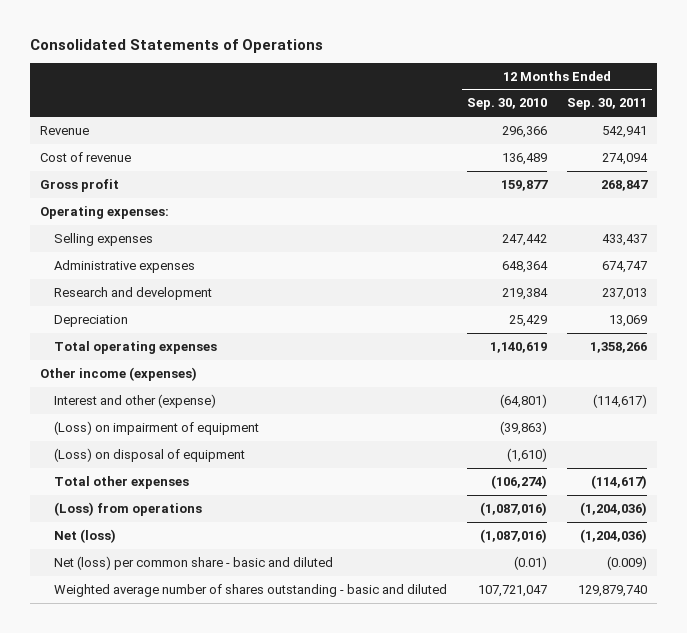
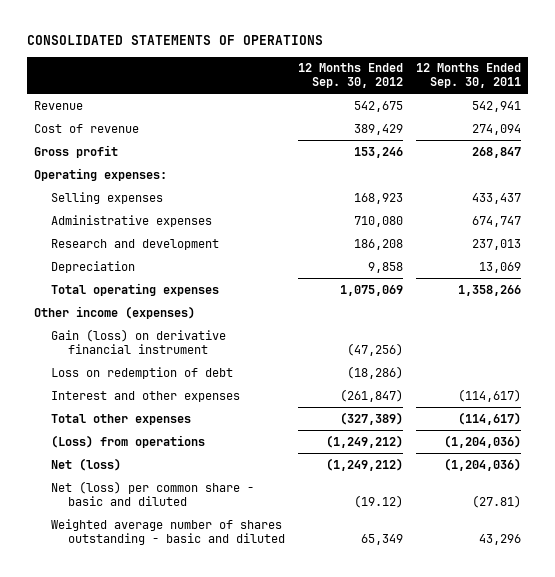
[29,38,323,53] Consolidated Statements of Operations -> [27,35,324,46] CONSOLIDATED STATEMENTS OF OPERATIONS
[467,98,548,111] Sep. 30, 2010 -> none
none -> [298,63,404,89] 12 Months Ended Sep. 30, 2012
[54,420,260,435] (Loss) on impairment of equipment -> none
[54,447,246,462] (Loss) on disposal of equipment -> none
none -> [50,328,226,354] Gain (loss) on derivative financial instrument
none -> [50,366,233,379] Loss on redemption of debt
[54,393,217,408] Interest and other (expense) -> [50,390,240,402] Interest and other expenses
[607,555,648,570] (0.009) -> [472,494,522,508] (27.81)
[578,584,648,597] 129,879,740 -> [479,533,522,545] 43,296

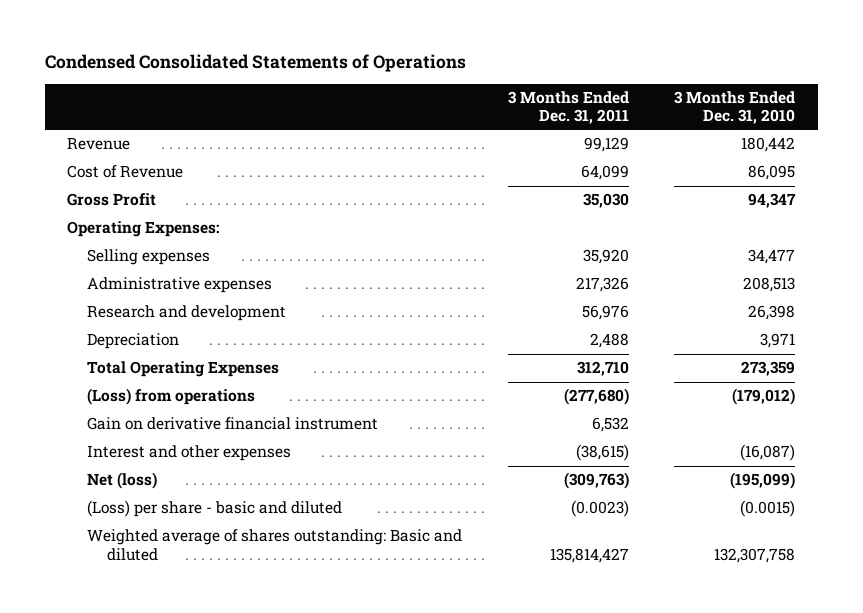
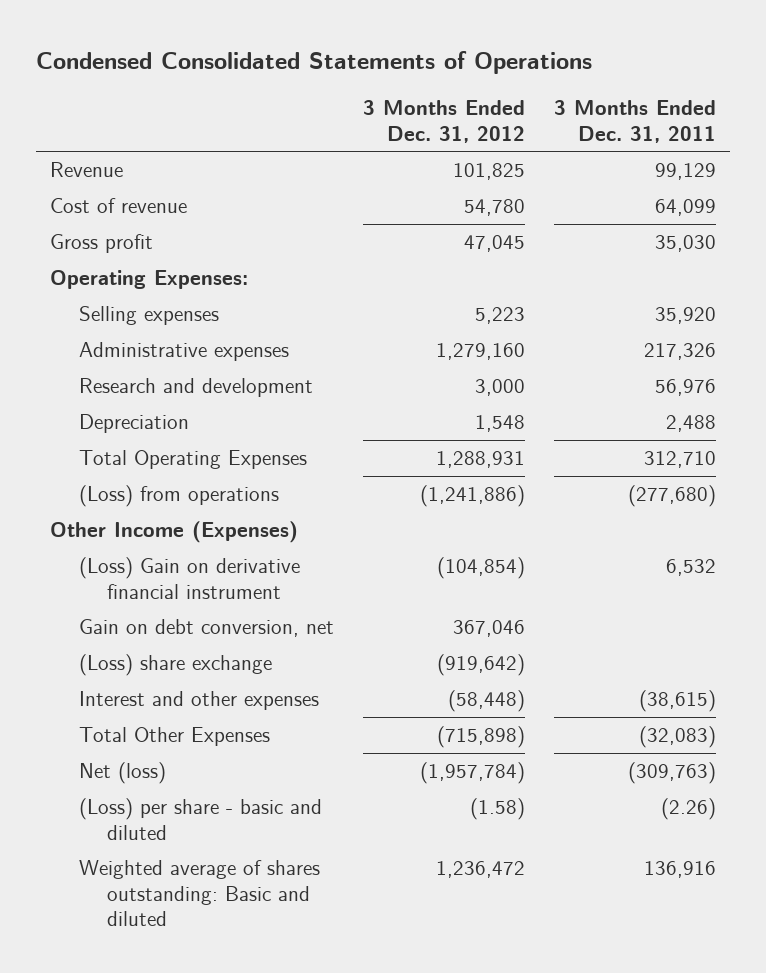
[674,91,796,125] 3 Months Ended Dec. 31, 2010 -> none
none -> [362,100,525,143] 3 Months Ended Dec. 31, 2012
[67,165,184,179] Cost of Revenue -> [50,198,188,214] Cost of revenue
[67,193,157,207] Gross Profit -> [50,234,154,254] Gross profit
none -> [50,521,299,544] Other Income (Expenses)
[87,417,379,431] Gain on derivative financial instrument -> [78,557,300,599] (Loss) Gain on derivative financial instrument
none -> [78,619,334,638] Gain on debt conversion, net
none -> [78,654,272,677] (Loss) share exchange
none -> [78,727,270,747] Total Other Expenses
[570,500,629,518] (0.0023) -> [660,798,716,821] (2.26)
[549,547,629,563] 135,814,427 -> [643,861,716,879] 136,916

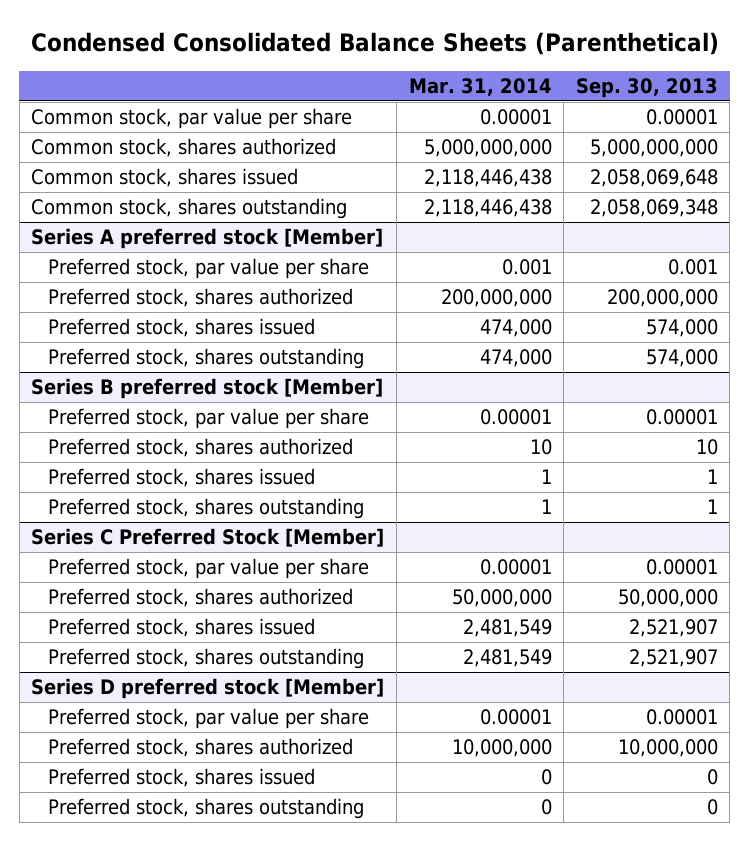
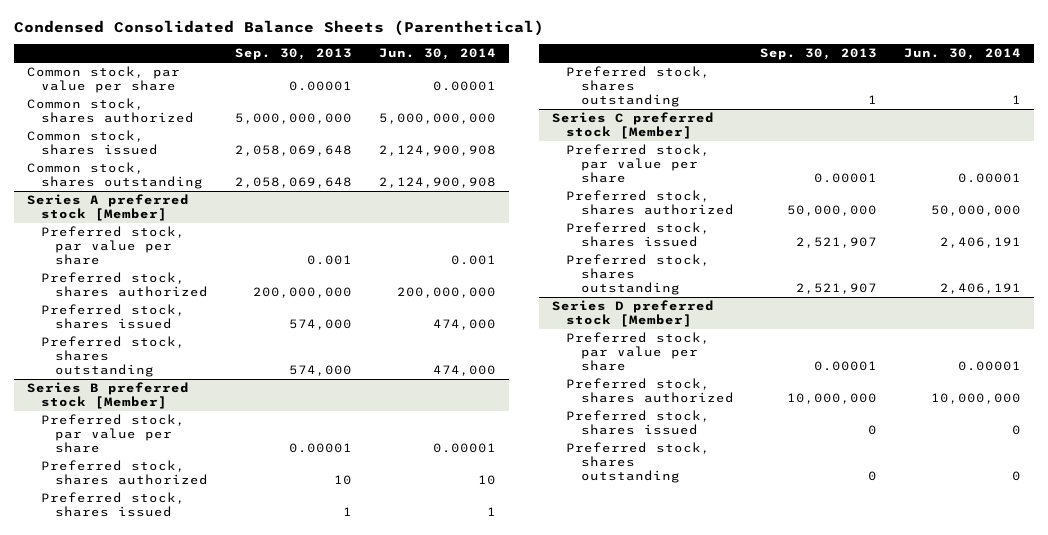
[408,78,552,97] Mar. 31, 2014 -> none
none -> [378,48,496,61] Jun. 30, 2014
[589,199,718,218] 2,058,069,348 -> [234,177,352,189] 2,058,069,648
[31,528,385,548] Series C Preferred Stock [Member] -> [552,112,715,140] Series C preferred stock [Member]

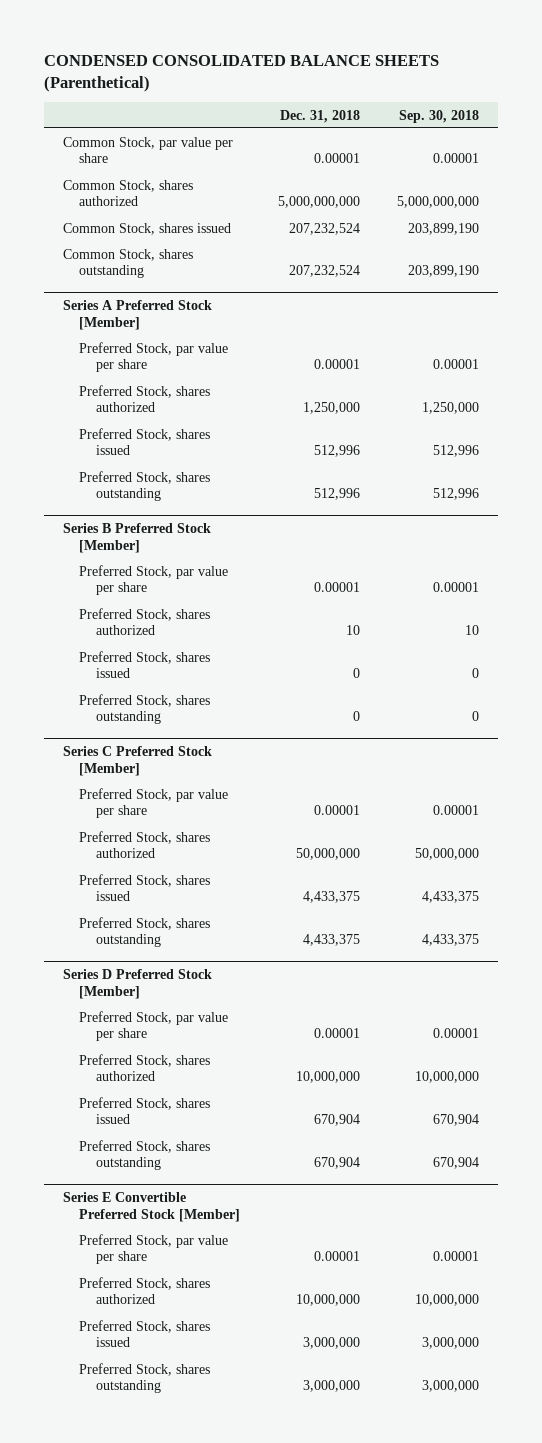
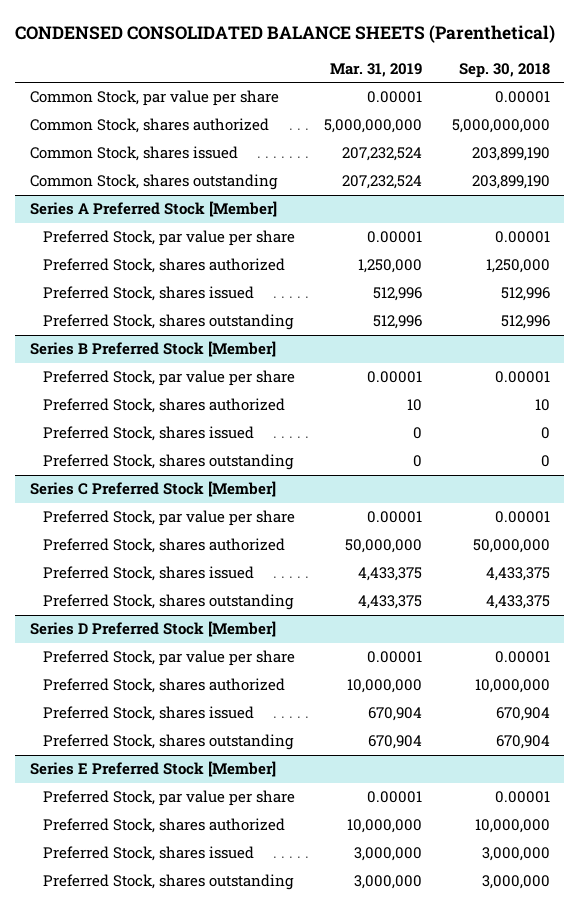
[279,109,360,123] Dec. 31, 2018 -> none
none -> [330,62,423,77] Mar. 31, 2019
[62,1191,241,1222] Series E Convertible Preferred Stock [Member] -> [30,761,277,778] Series E Preferred Stock [Member]

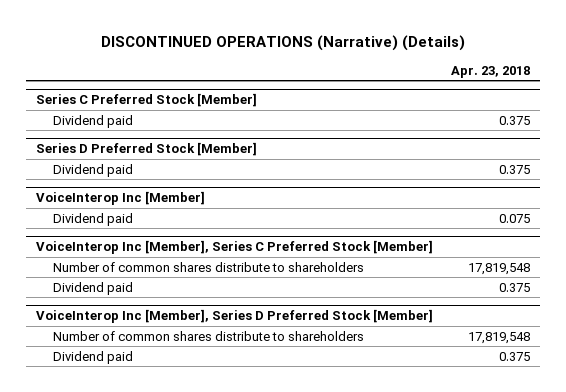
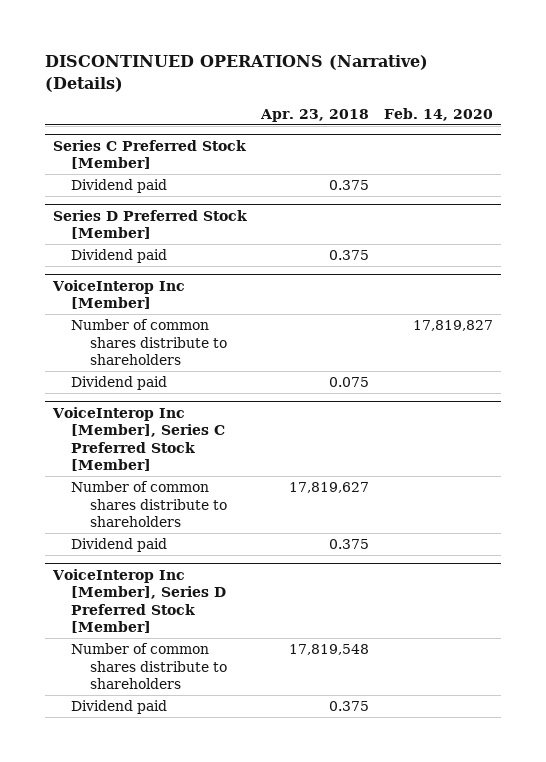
none -> [384,108,494,122] Feb. 14, 2020
none -> [71,319,228,366] Number of common shares distribute to shareholders
[468,262,531,275] 17,819,548 -> [289,482,370,494] 17,819,627

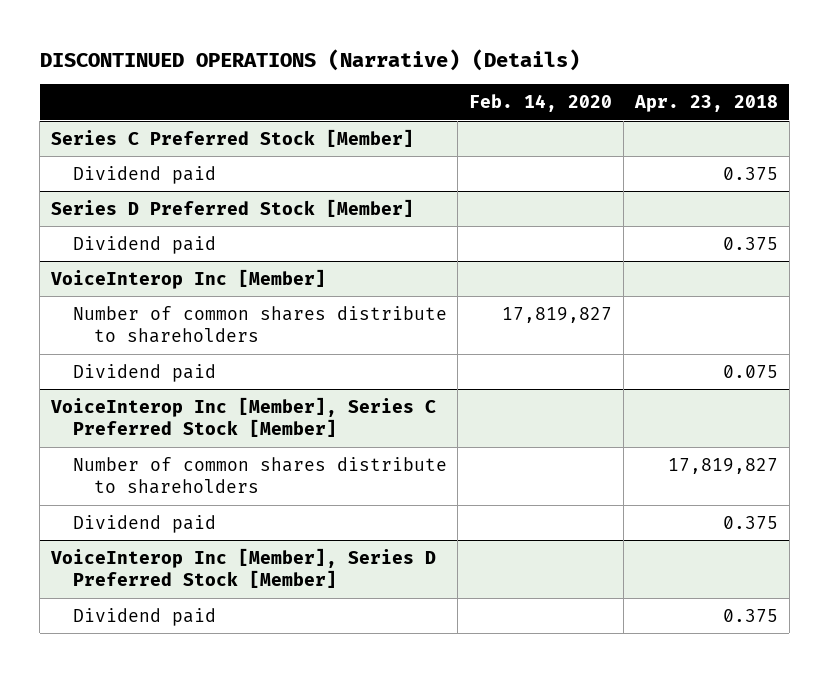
[289,482,370,494] 17,819,627 -> [668,457,779,474] 17,819,827
[71,643,228,690] Number of common shares distribute to shareholders -> none

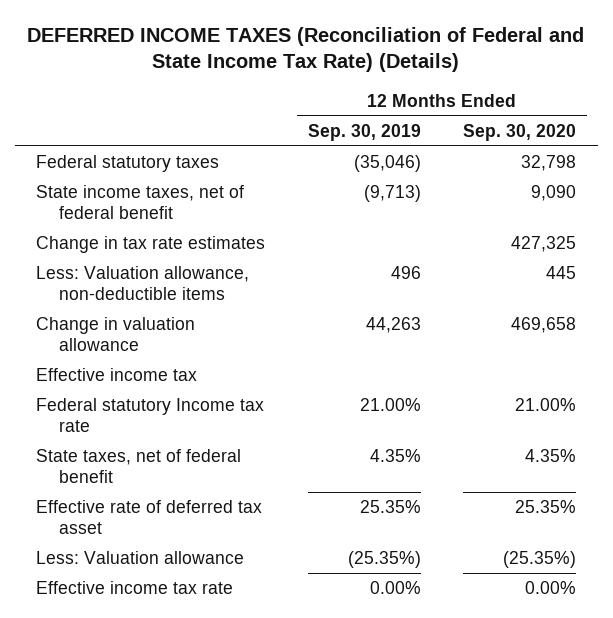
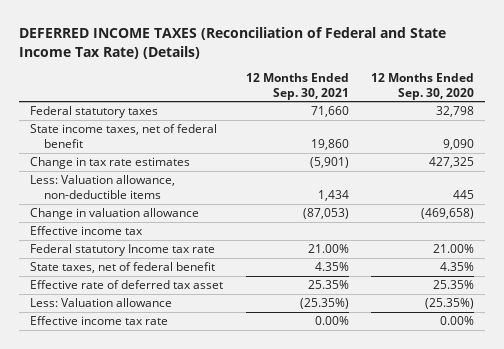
[307,123,421,141] Sep. 30, 2019 -> none
none -> [245,73,349,100] 12 Months Ended Sep. 30, 2021
[511,316,577,333] 469,658 -> [420,208,474,220] (469,658)

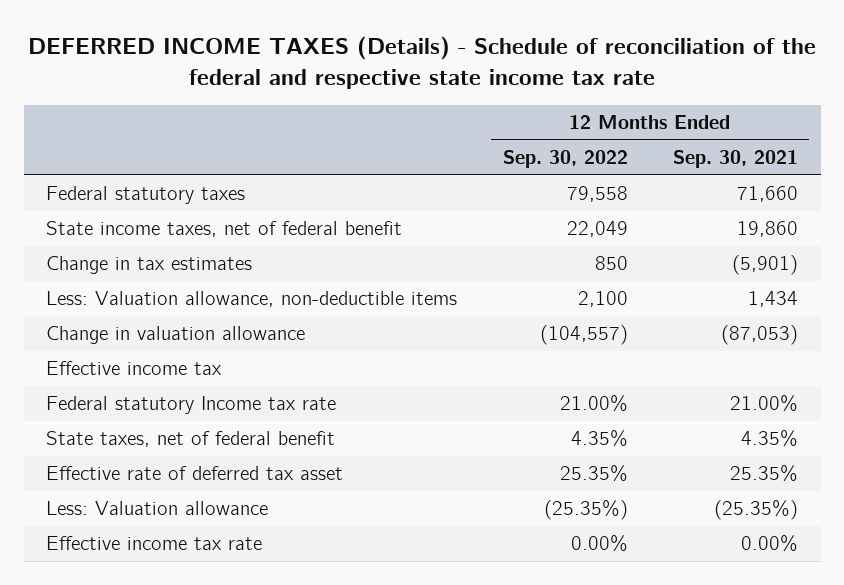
[19,27,447,59] DEFERRED INCOME TAXES (Reconciliation of Federal and State Income Tax Rate) (Details) -> [28,36,817,90] DEFERRED INCOME TAXES (Details) - Schedule of reconciliation of the federal and respective state income tax rate
[370,73,474,100] 12 Months Ended Sep. 30, 2020 -> none
none -> [502,149,628,168] Sep. 30, 2022
[30,157,191,170] Change in tax rate estimates -> [46,256,253,275] Change in tax estimates

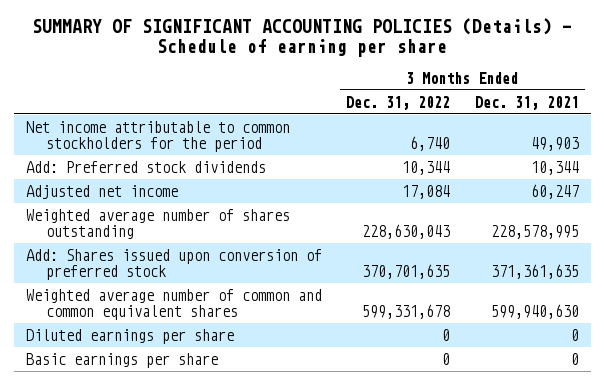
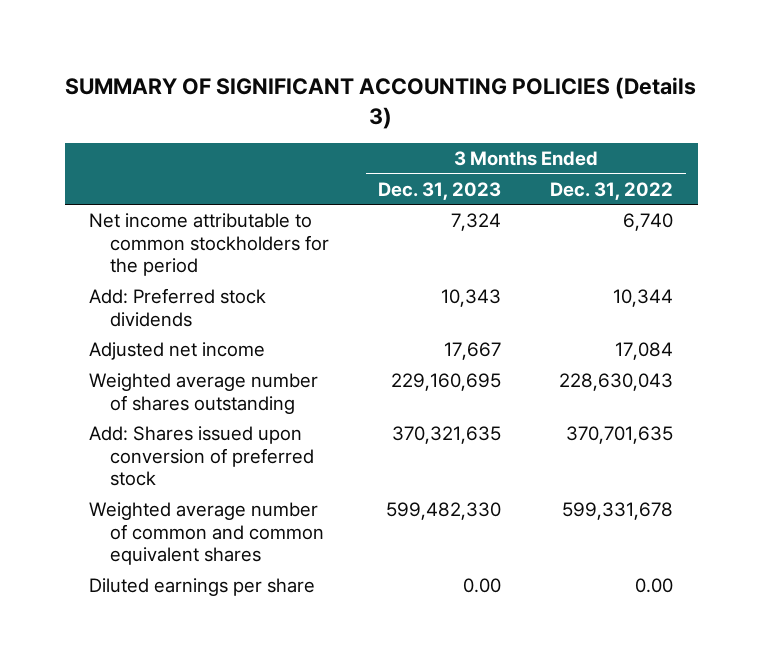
[32,18,573,58] SUMMARY OF SIGNIFICANT ACCOUNTING POLICIES (Details) - Schedule of earning per share -> [65,77,697,129] SUMMARY OF SIGNIFICANT ACCOUNTING POLICIES (Details 3)
[474,95,579,110] Dec. 31, 2021 -> none
none -> [378,181,502,200] Dec. 31, 2023
[25,352,218,368] Basic earnings per share -> none
[442,328,451,341] 0 -> [635,578,674,594] 0.00

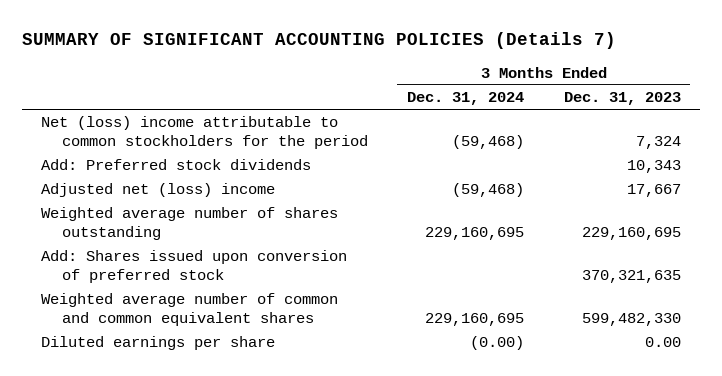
[65,77,697,129] SUMMARY OF SIGNIFICANT ACCOUNTING POLICIES (Details 3) -> [21,32,616,50] SUMMARY OF SIGNIFICANT ACCOUNTING POLICIES (Details 7)
[550,181,674,200] Dec. 31, 2022 -> none
none -> [407,92,525,106] Dec. 31, 2024
[89,213,330,276] Net income attributable to common stockholders for the period -> [41,116,368,149] Net (loss) income attributable to common stockholders for the period
[89,342,266,361] Adjusted net income -> [41,183,276,198] Adjusted net (loss) income

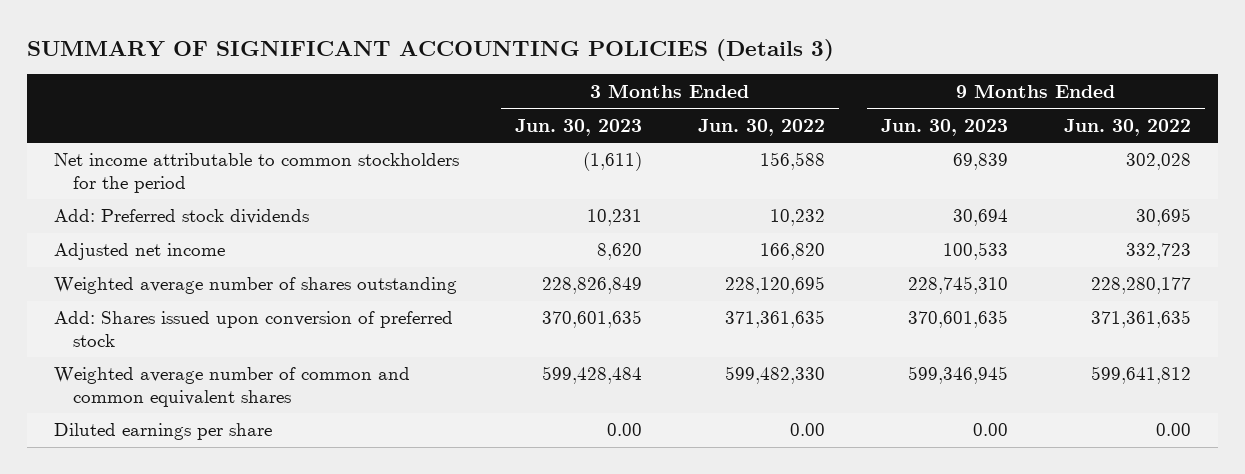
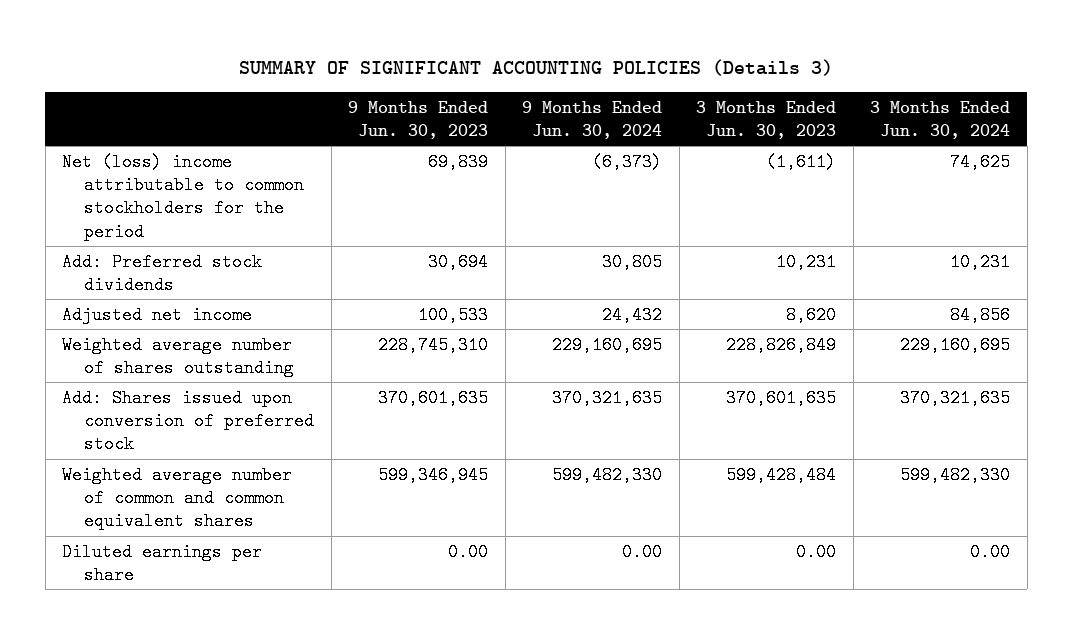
[698,118,826,136] Jun. 30, 2022 -> none
[1063,118,1191,136] Jun. 30, 2022 -> none
none -> [522,100,663,140] 9 Months Ended Jun. 30, 2024
none -> [870,100,1011,140] 3 Months Ended Jun. 30, 2024
[54,153,460,193] Net income attributable to common stockholders for the period -> [62,152,305,241] Net (loss) income attributable to common stockholders for the period

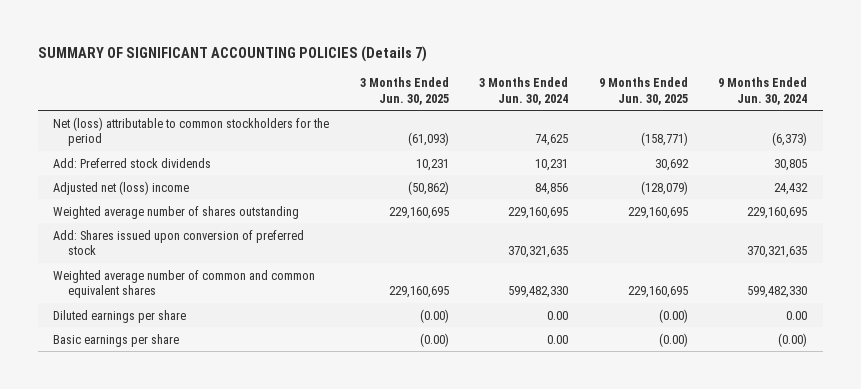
[239,58,834,76] SUMMARY OF SIGNIFICANT ACCOUNTING POLICIES (Details 3) -> [38,45,428,62] SUMMARY OF SIGNIFICANT ACCOUNTING POLICIES (Details 7)
[348,100,489,140] 9 Months Ended Jun. 30, 2023 -> none
[696,100,837,140] 3 Months Ended Jun. 30, 2023 -> none
none -> [359,76,449,105] 3 Months Ended Jun. 30, 2025
none -> [598,76,688,105] 9 Months Ended Jun. 30, 2025
[62,152,305,241] Net (loss) income attributable to common stockholders for the period -> [53,116,330,147] Net (loss) attributable to common stockholders for the period
[62,305,253,324] Adjusted net income -> [53,180,190,195] Adjusted net (loss) income
none -> [53,333,180,347] Basic earnings per share

